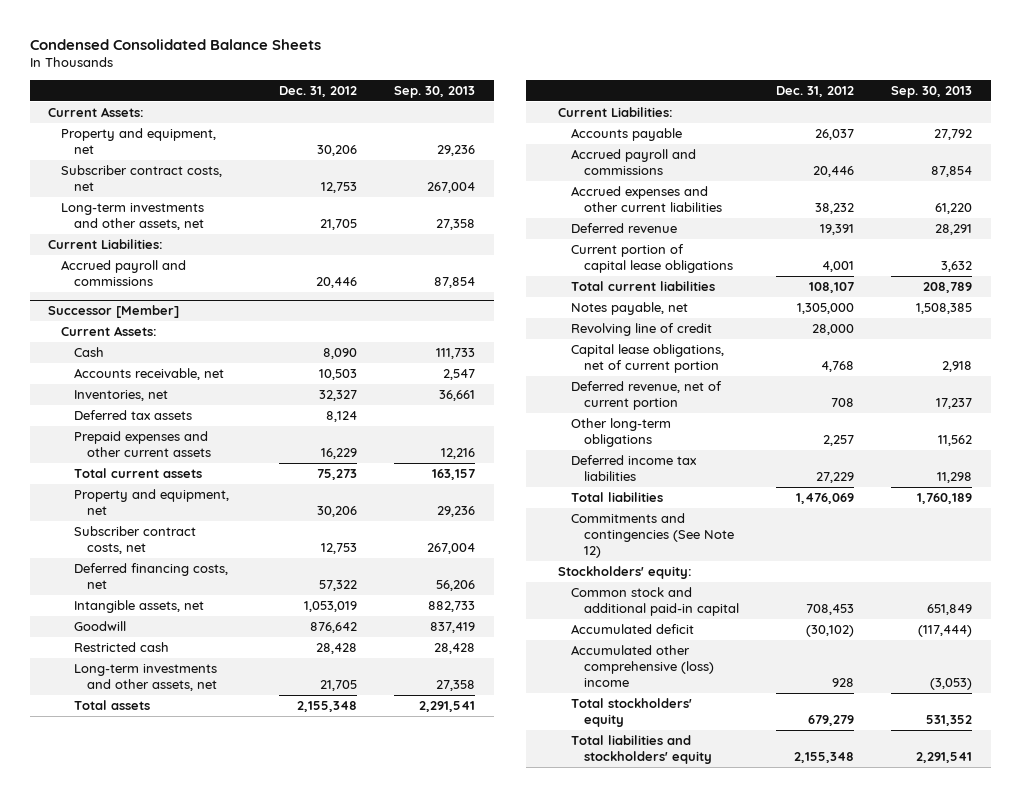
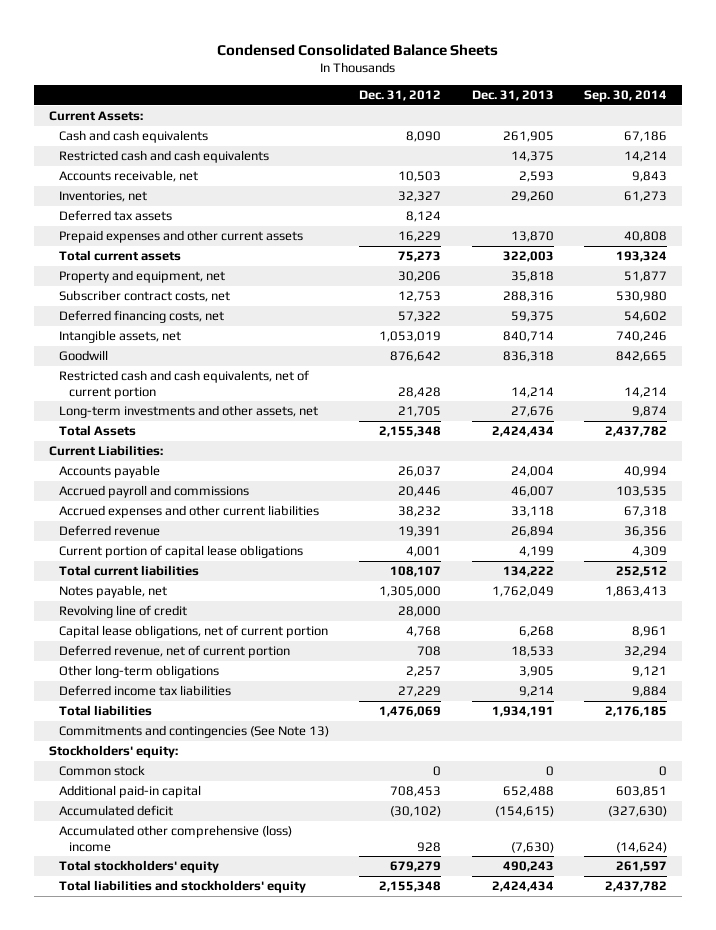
[394,86,476,99] Sep. 30, 2013 -> none
none -> [471,90,554,102] Dec. 31, 2013
none -> [583,90,667,103] Sep. 30, 2014
[61,127,217,155] Property and equipment, net -> none
[61,164,223,192] Subscriber contract costs, net -> none
[61,202,205,231] Long-term investments and other assets, net -> none
[48,238,164,249] Current Liabilities: -> none
[61,259,187,287] Accrued payroll and commissions -> none
[48,305,180,319] Successor [Member] -> none
[61,325,158,336] Current Assets: -> none
[74,346,105,357] Cash -> none
none -> [59,130,209,144] Cash and cash equivalents
none -> [59,150,270,164] Restricted cash and cash equivalents
[74,641,170,652] Restricted cash -> [59,370,310,399] Restricted cash and cash equivalents, net of current portion
[74,699,151,710] Total assets -> [59,425,137,437] Total Assets
[570,512,734,559] Commitments and contingencies (See Note 12) -> [59,725,330,739] Commitments and contingencies (See Note 13)
none -> [59,765,146,777] Common stock
[570,586,739,617] Common stock and additional paid-in capital -> [59,785,202,799] Additional paid-in capital

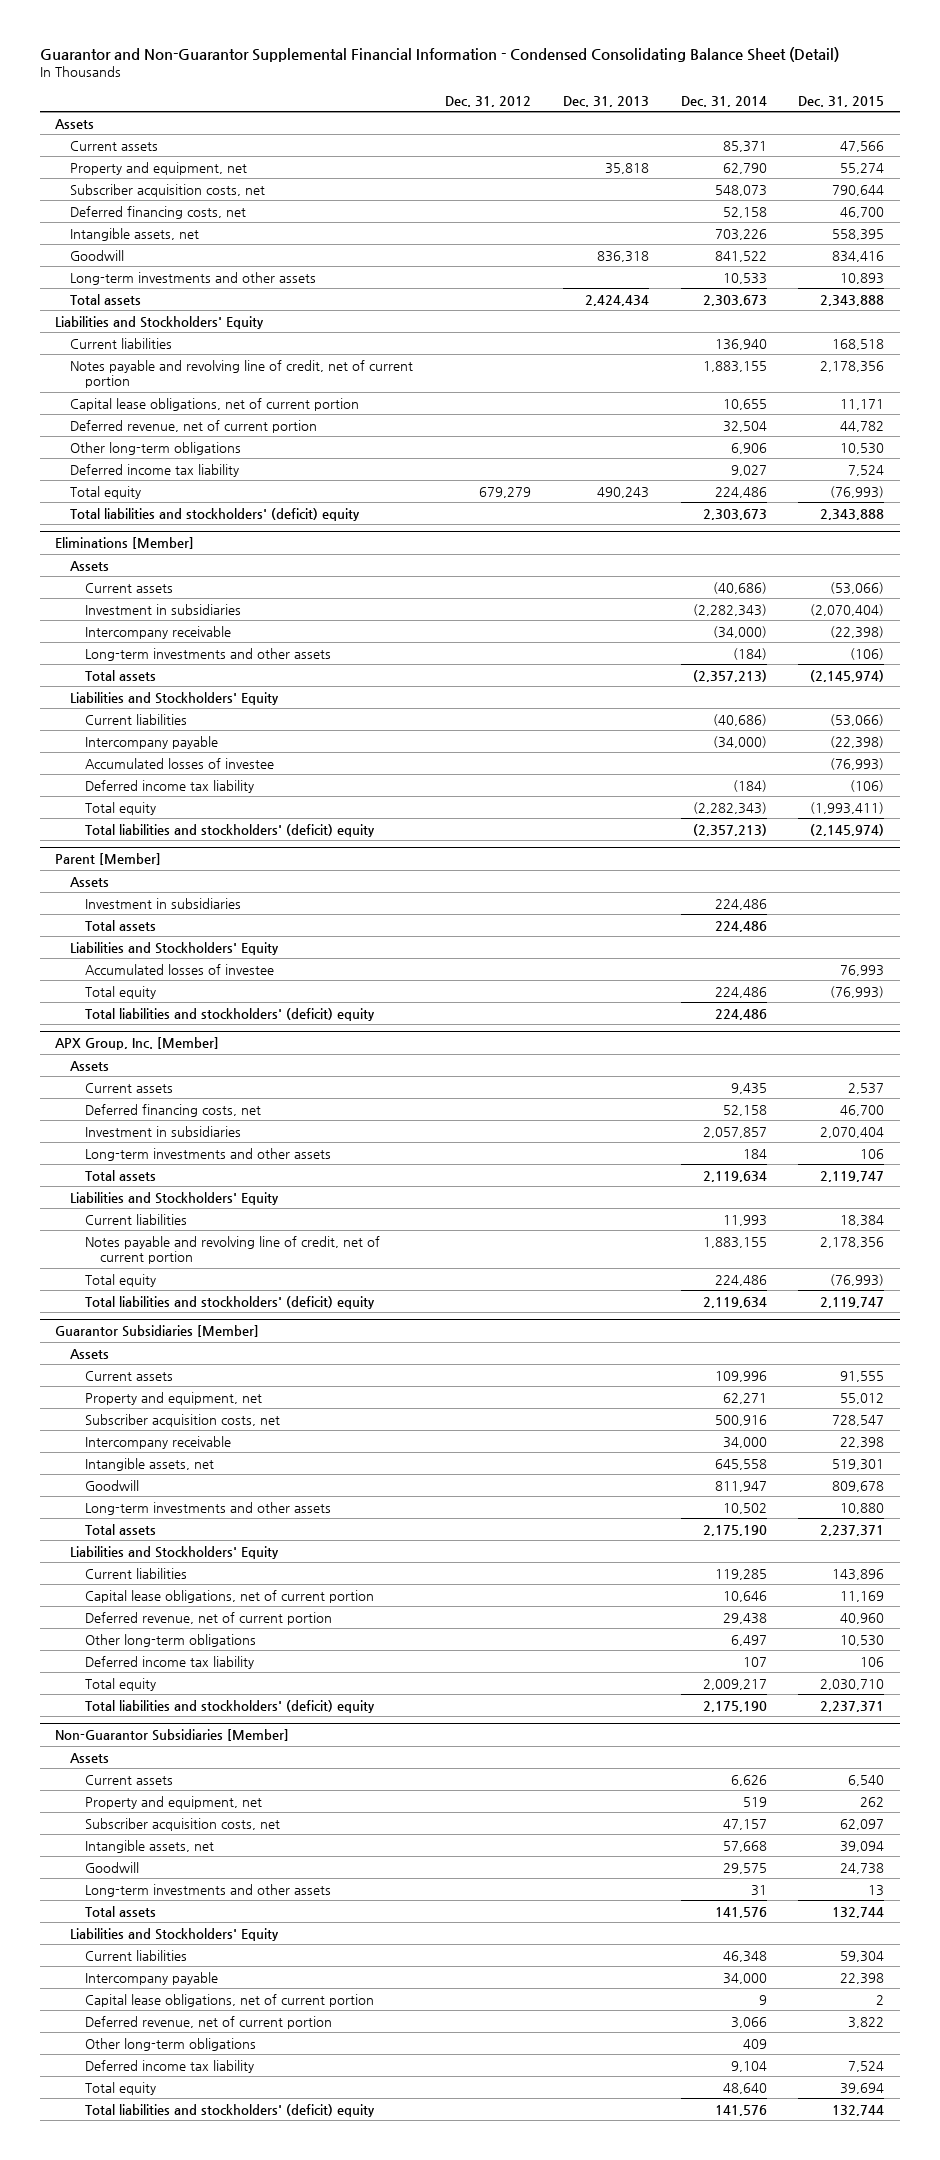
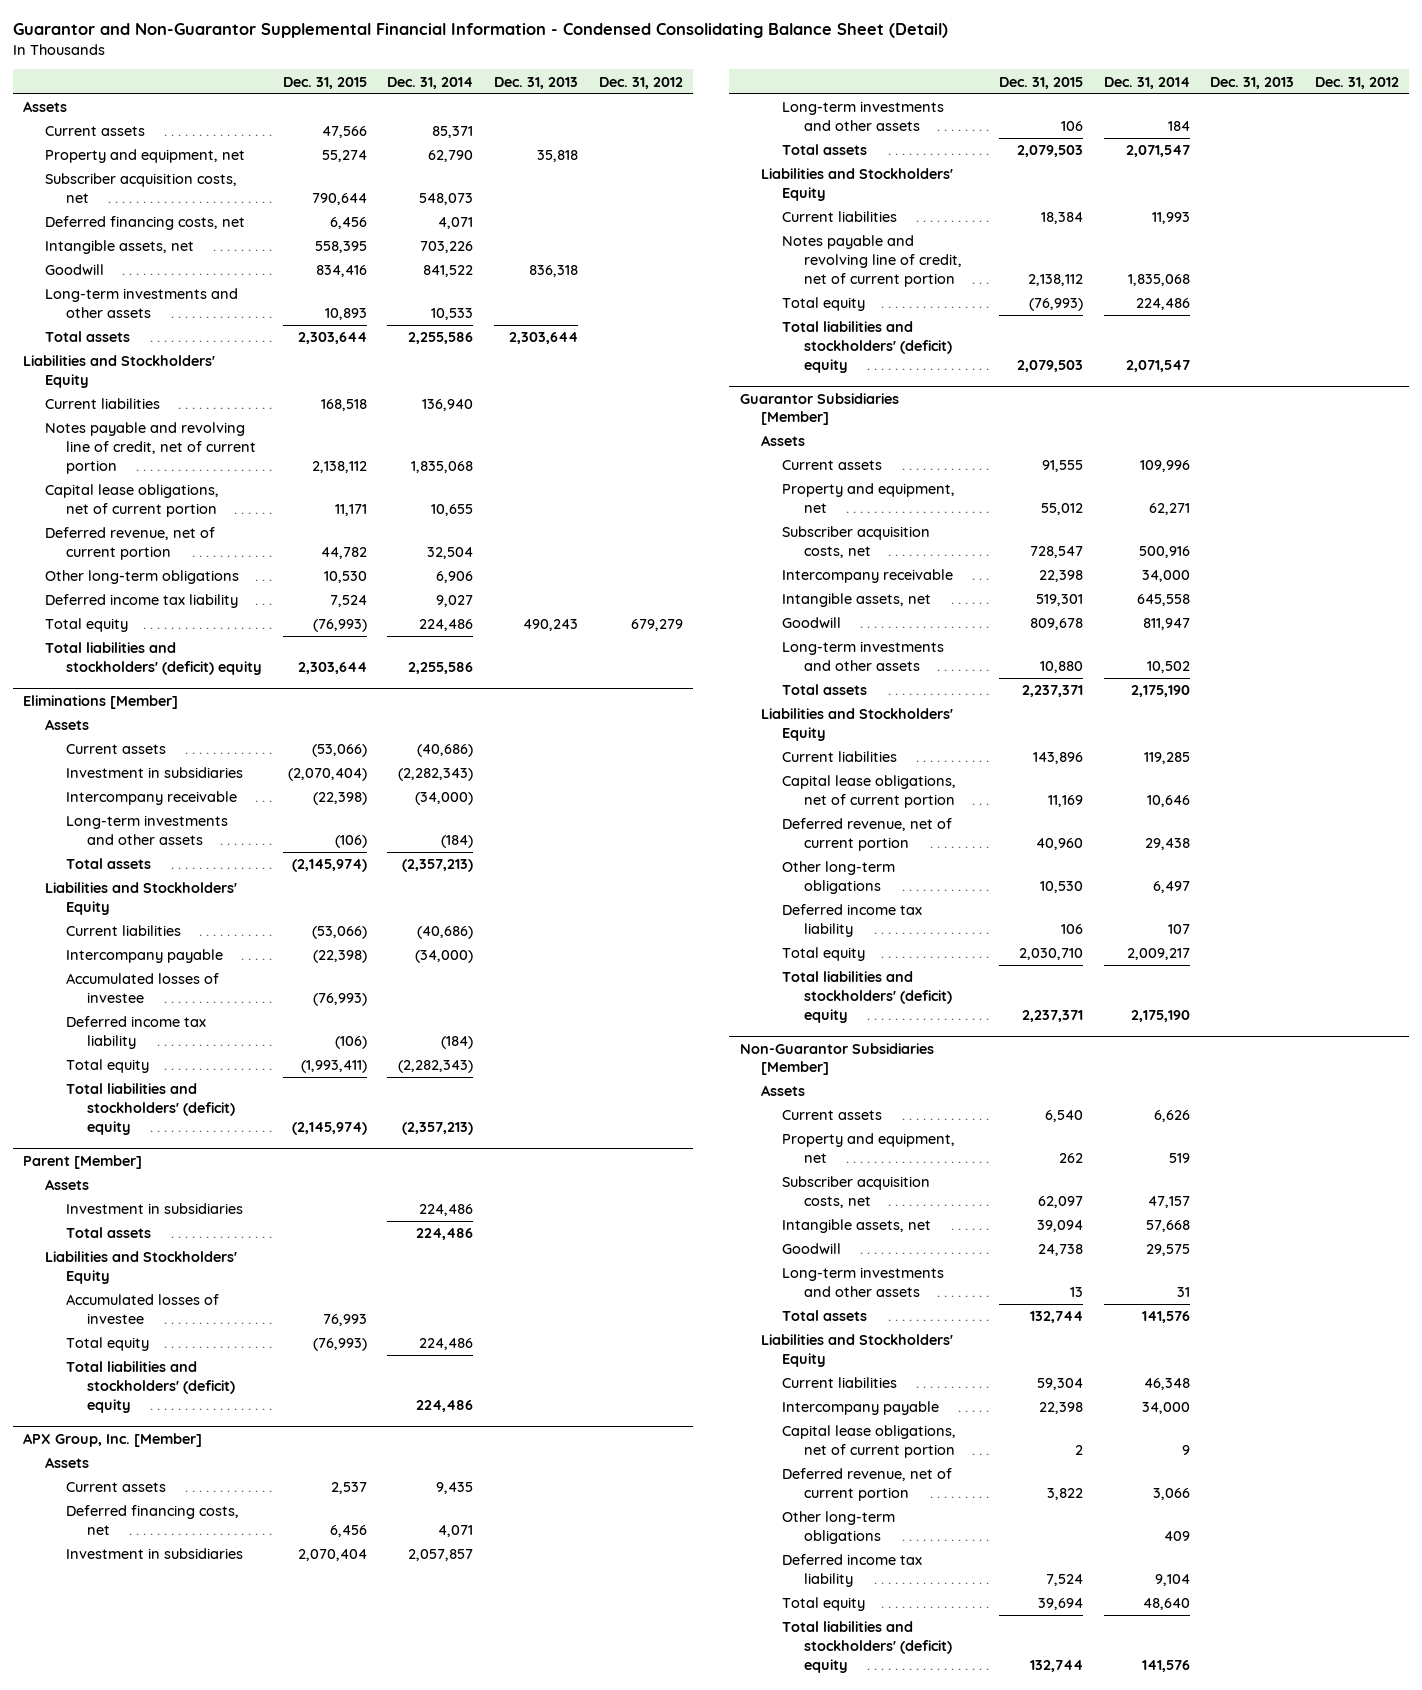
[722,206,767,218] 52,158 -> [438,217,474,230] 4,071
[840,206,885,218] 46,700 -> [329,217,367,230] 6,456
[584,294,649,306] 2,424,434 -> [509,332,579,345] 2,303,644
[702,294,767,306] 2,303,673 -> [408,332,474,345] 2,255,586
[820,294,885,306] 2,343,888 -> [297,332,367,345] 2,303,644
[702,360,767,372] 1,883,155 -> [411,460,474,473] 1,835,068
[820,360,885,372] 2,178,356 -> [311,460,367,473] 2,138,112
[702,508,767,520] 2,303,673 -> [408,661,474,674] 2,255,586
[820,508,885,520] 2,343,888 -> [297,661,367,674] 2,303,644
[722,1104,767,1116] 52,158 -> [438,1524,474,1537] 4,071
[840,1104,885,1116] 46,700 -> [329,1524,367,1537] 6,456
[702,1170,767,1182] 2,119,634 -> [1125,145,1190,158] 2,071,547
[820,1170,885,1182] 2,119,747 -> [1016,145,1083,158] 2,079,503
[702,1236,767,1248] 1,883,155 -> [1127,273,1190,286] 1,835,068
[820,1236,885,1248] 2,178,356 -> [1027,273,1083,286] 2,138,112
[702,1296,767,1308] 2,119,634 -> [1125,359,1190,372] 2,071,547
[820,1296,885,1308] 2,119,747 -> [1016,359,1083,372] 2,079,503

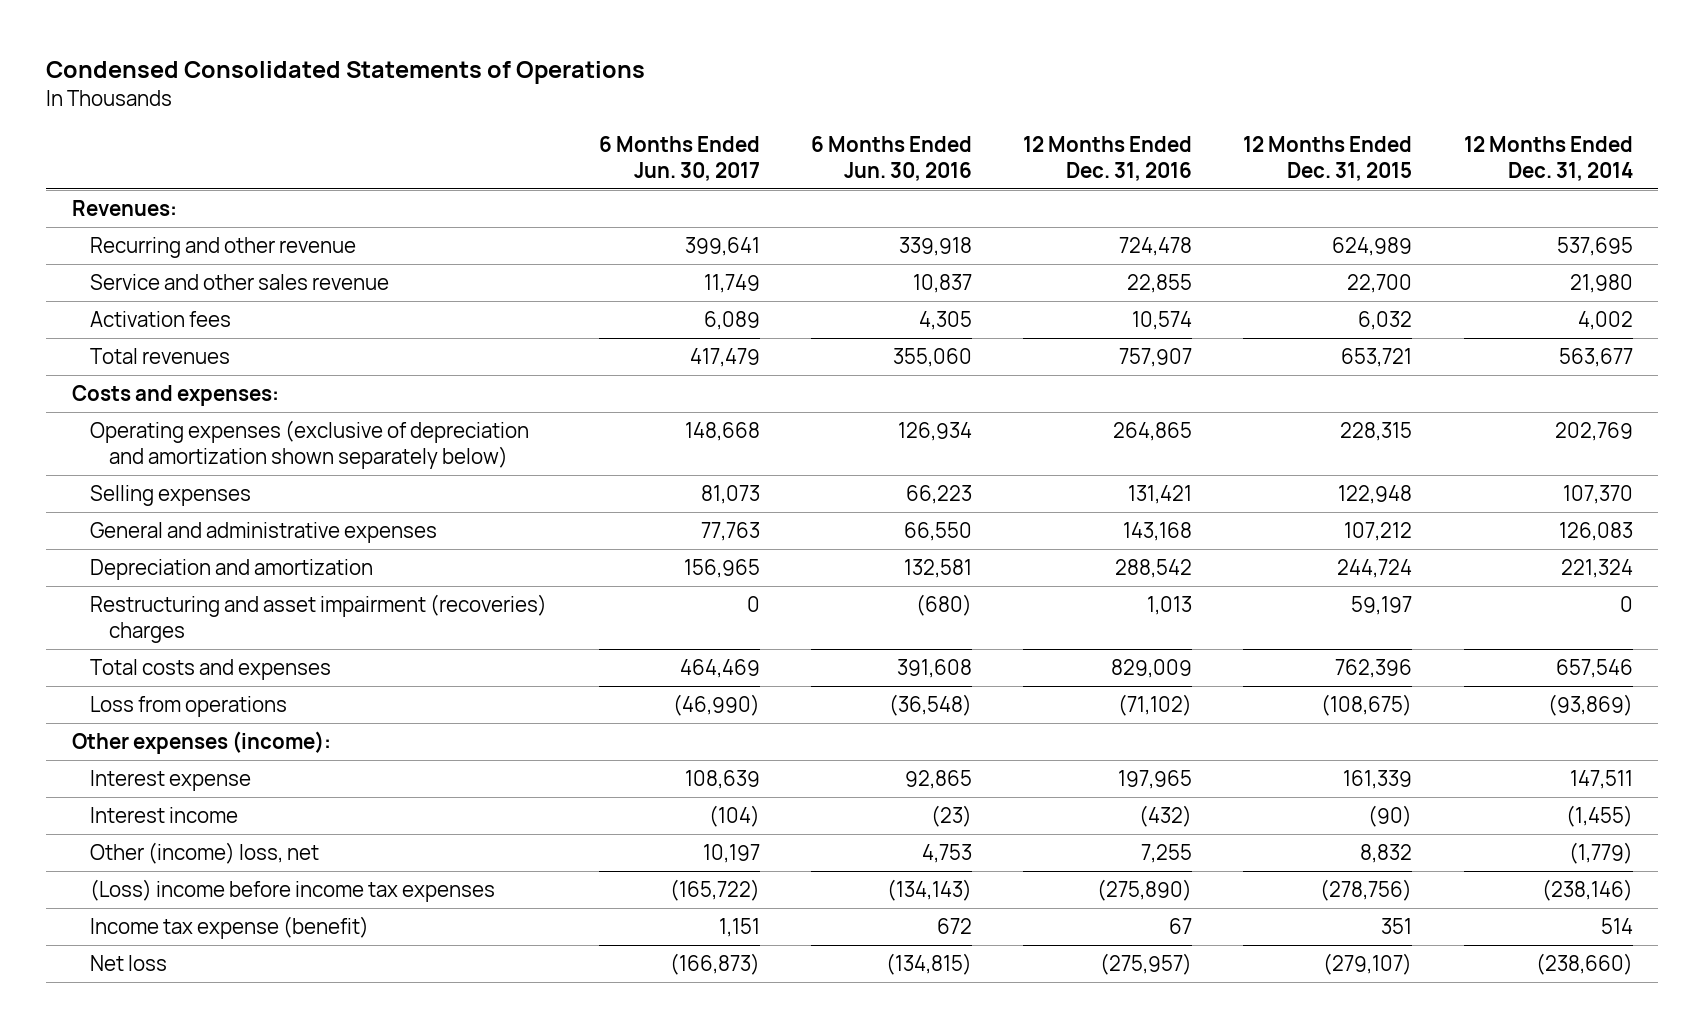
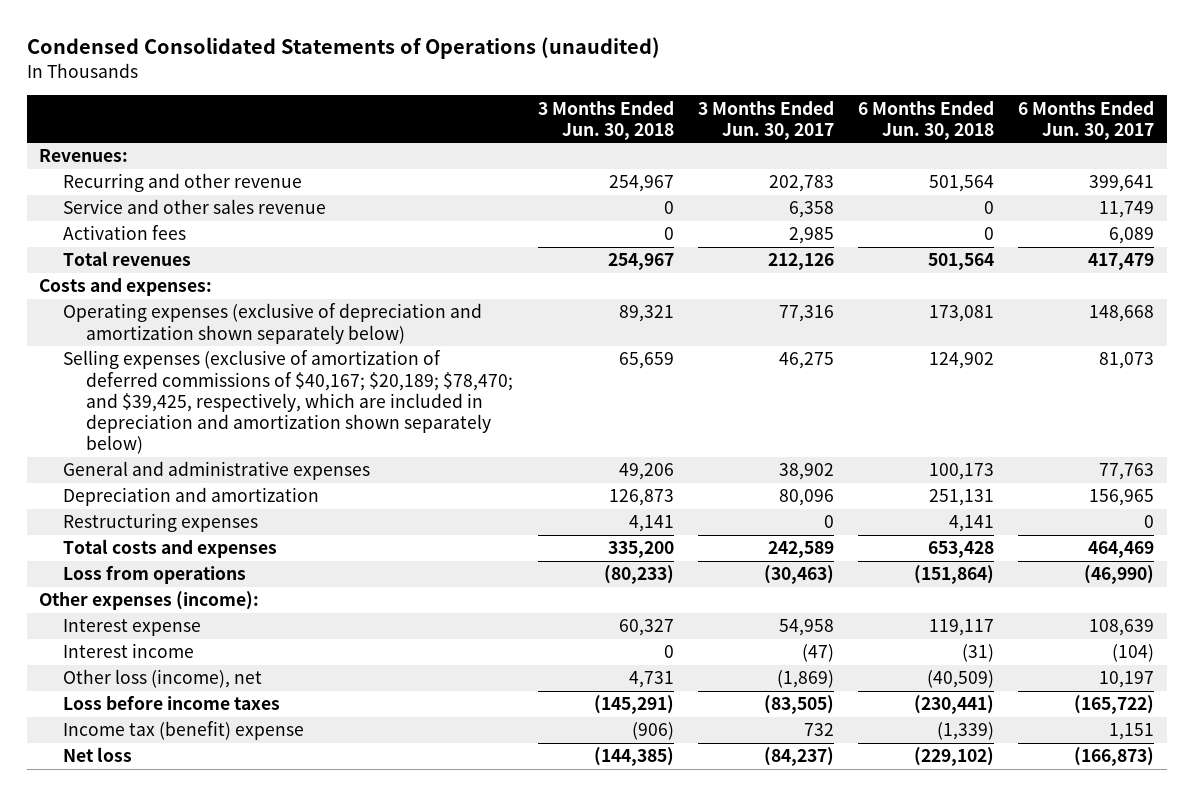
[46,60,646,84] Condensed Consolidated Statements of Operations -> [27,37,661,60] Condensed Consolidated Statements of Operations (unaudited)
[810,135,972,181] 6 Months Ended Jun. 30, 2016 -> none
[1023,135,1193,181] 12 Months Ended Dec. 31, 2016 -> none
[1243,135,1413,181] 12 Months Ended Dec. 31, 2015 -> none
[1463,135,1633,181] 12 Months Ended Dec. 31, 2014 -> none
none -> [537,100,674,140] 3 Months Ended Jun. 30, 2018
none -> [697,100,834,140] 3 Months Ended Jun. 30, 2017
none -> [858,100,995,140] 6 Months Ended Jun. 30, 2018
[90,484,252,506] Selling expenses -> [62,350,514,455] Selling expenses (exclusive of amortization of deferred commissions of $40,167; $20,189; $78,470; and $39,425, respectively, which are included in depreciation and amortization shown separately below)
[90,593,548,643] Restructuring and asset impairment (recoveries) charges -> [62,513,258,533] Restructuring expenses
[90,841,320,864] Other (income) loss, net -> [62,669,262,689] Other loss (income), net
[90,878,496,902] (Loss) income before income tax expenses -> [62,695,280,711] Loss before income taxes
[90,915,370,939] Income tax expense (benefit) -> [62,721,304,741] Income tax (benefit) expense

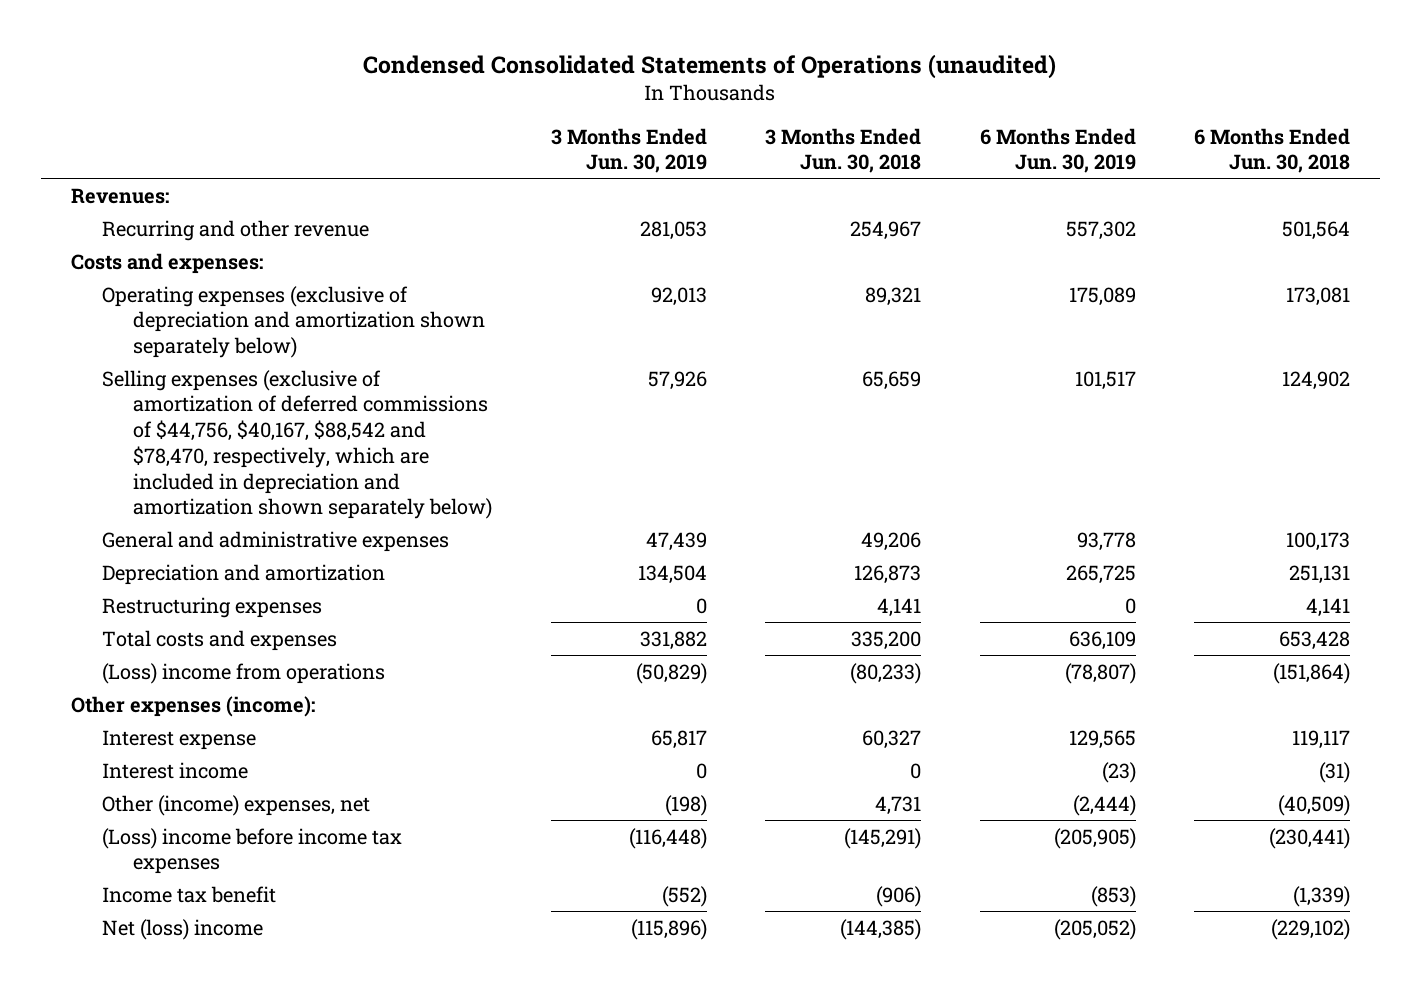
[697,100,834,140] 3 Months Ended Jun. 30, 2017 -> none
[1018,100,1155,140] 6 Months Ended Jun. 30, 2017 -> none
none -> [550,127,707,174] 3 Months Ended Jun. 30, 2019
none -> [979,127,1136,174] 6 Months Ended Jun. 30, 2019
[62,199,326,215] Service and other sales revenue -> none
[62,225,186,241] Activation fees -> none
[62,251,191,267] Total revenues -> none
[62,350,514,455] Selling expenses (exclusive of amortization of deferred commissions of $40,167; $20,189; $78,470; and $39,425, respectively, which are included in depreciation and amortization shown separately below) -> [101,369,492,520] Selling expenses (exclusive of amortization of deferred commissions of $44,756, $40,167, $88,542 and $78,470, respectively, which are included in depreciation and amortization shown separately below)
[62,565,246,585] Loss from operations -> [101,662,385,684] (Loss) income from operations
[62,669,262,689] Other loss (income), net -> [101,794,370,816] Other (income) expenses, net
[62,695,280,711] Loss before income taxes -> [101,827,402,875] (Loss) income before income tax expenses
[62,721,304,741] Income tax (benefit) expense -> [101,885,276,903] Income tax benefit
[62,747,132,763] Net loss -> [101,918,263,940] Net (loss) income

